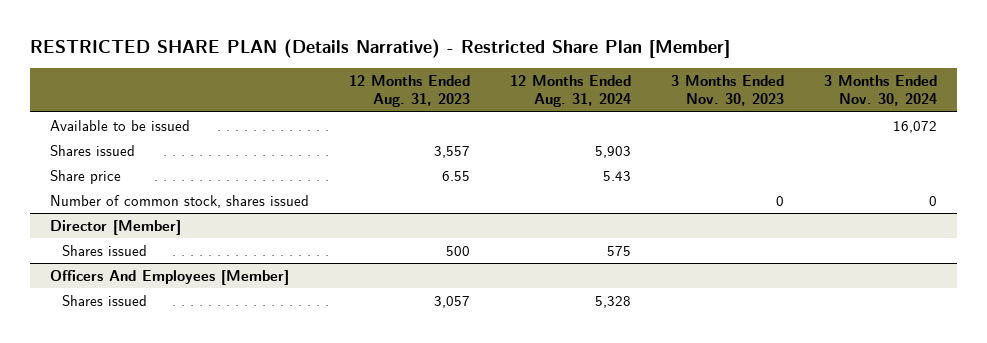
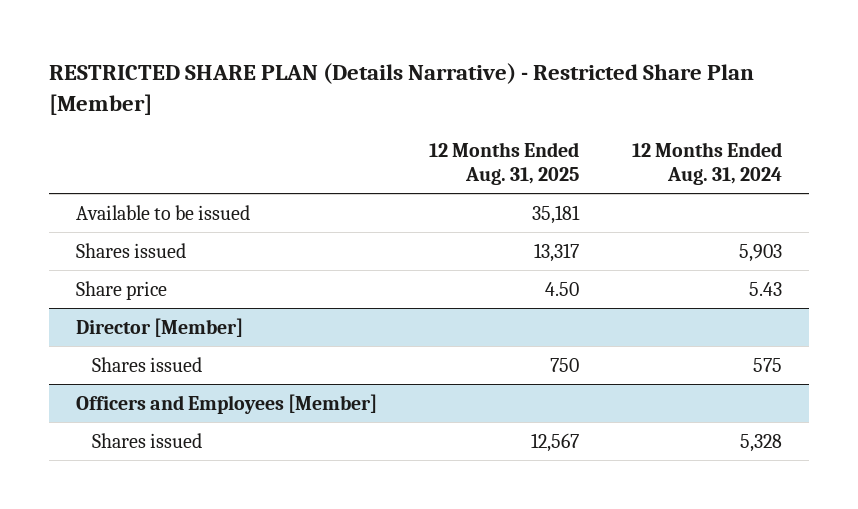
[348,75,470,108] 12 Months Ended Aug. 31, 2023 -> none
[670,75,784,107] 3 Months Ended Nov. 30, 2023 -> none
[823,75,937,107] 3 Months Ended Nov. 30, 2024 -> none
none -> [429,142,580,186] 12 Months Ended Aug. 31, 2025
[49,194,309,208] Number of common stock, shares issued -> none
[49,269,289,285] Officers And Employees [Member] -> [75,393,377,414] Officers and Employees [Member]

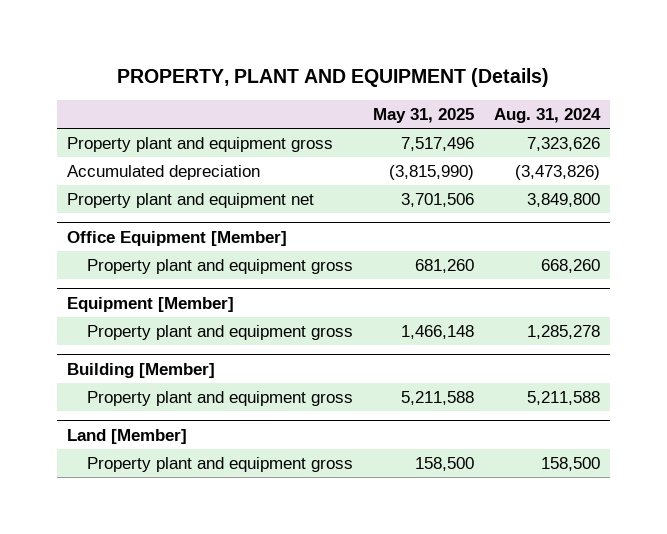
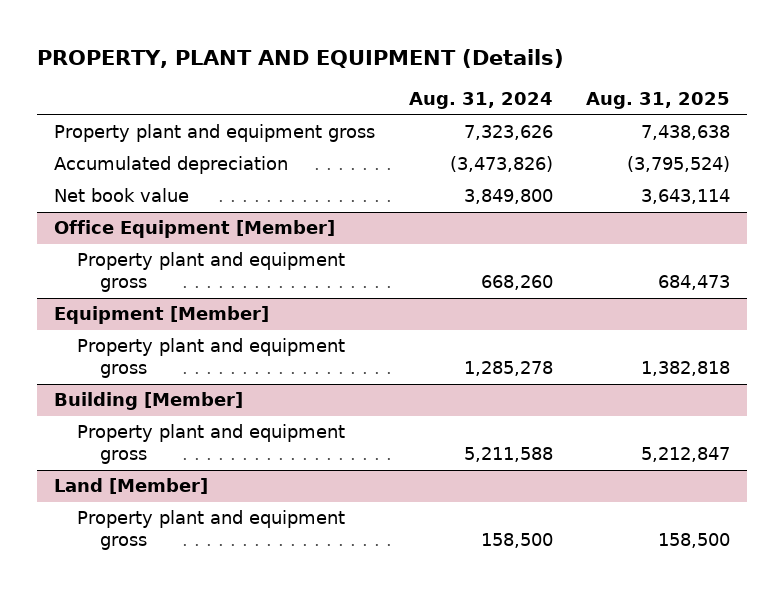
[373,108,475,124] May 31, 2025 -> none
none -> [586,92,731,110] Aug. 31, 2025
[66,192,314,208] Property plant and equipment net -> [53,188,189,203] Net book value

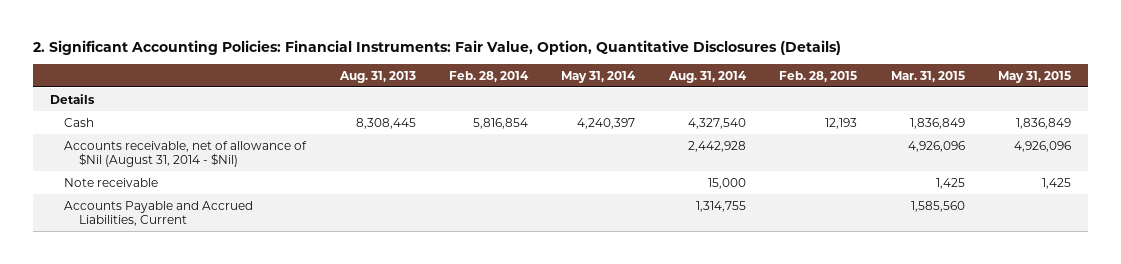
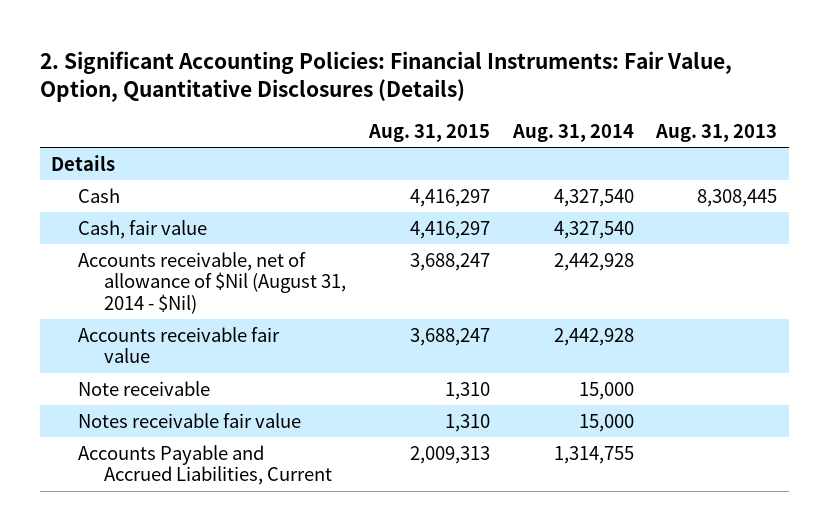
[449,70,530,82] Feb. 28, 2014 -> none
[561,70,637,83] May 31, 2014 -> none
[779,70,858,82] Feb. 28, 2015 -> none
[890,70,965,82] Mar. 31, 2015 -> none
[997,70,1071,83] May 31, 2015 -> none
none -> [368,123,491,142] Aug. 31, 2015
none -> [77,219,207,239] Cash, fair value
none -> [77,326,280,364] Accounts receivable fair value
none -> [77,412,301,428] Notes receivable fair value

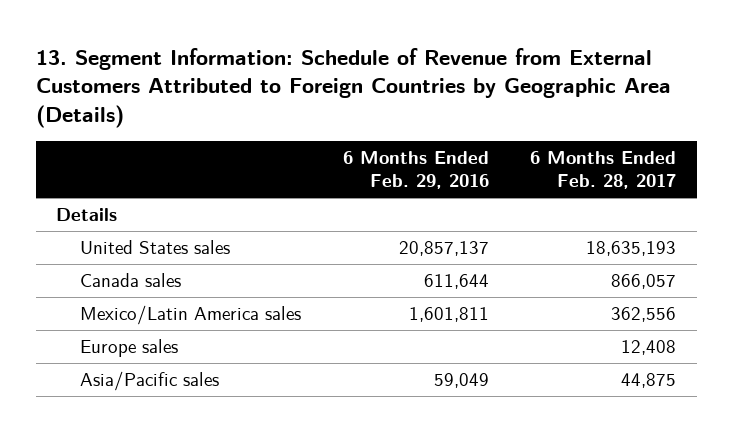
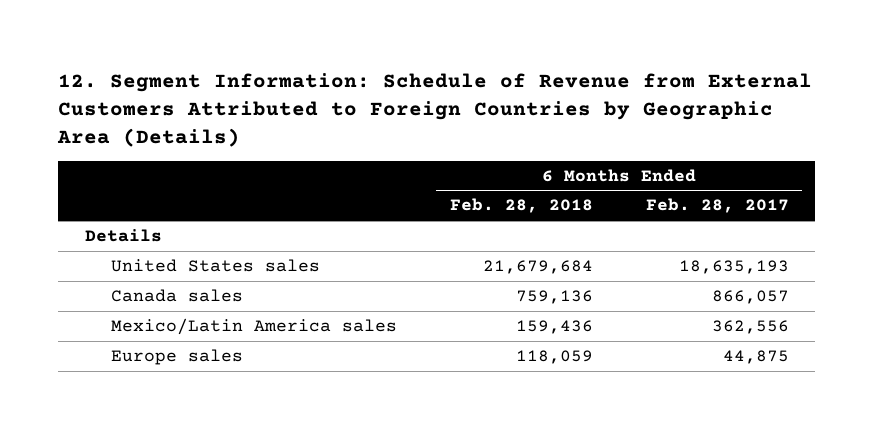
[35,47,671,129] 13. Segment Information: Schedule of Revenue from External Customers Attributed to Foreign Countries by Geographic Area (Details) -> [57,72,813,147] 12. Segment Information: Schedule of Revenue from External Customers Attributed to Foreign Countries by Geographic Area (Details)
[342,150,489,190] 6 Months Ended Feb. 29, 2016 -> none
none -> [449,198,593,214] Feb. 28, 2018
[80,370,220,391] Asia/Pacific sales -> none
[621,339,677,355] 12,408 -> [722,350,789,365] 44,875

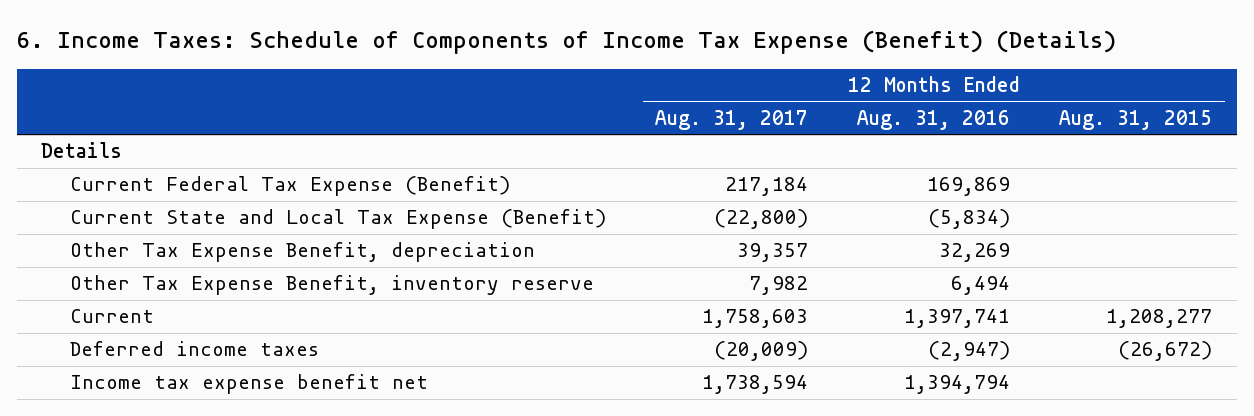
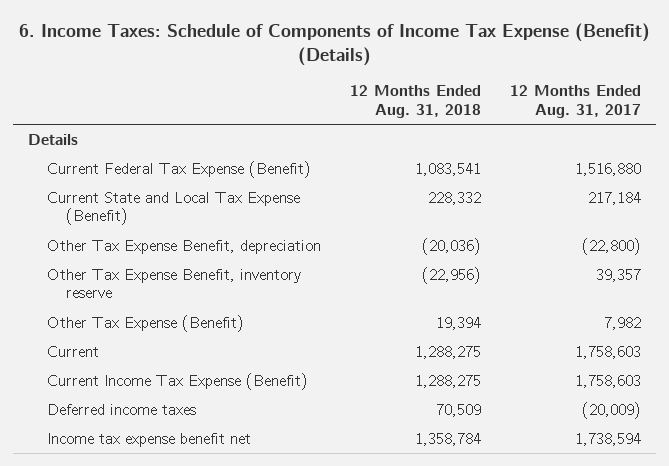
[857,109,1011,130] Aug. 31, 2016 -> none
[1059,109,1213,130] Aug. 31, 2015 -> none
none -> [350,85,482,118] 12 Months Ended Aug. 31, 2018
[724,177,808,197] 217,184 -> [575,162,642,176] 1,516,880
[713,209,808,230] (22,800) -> [588,191,642,205] 217,184
[736,243,808,263] 39,357 -> [582,237,642,255] (22,800)
[748,276,808,296] 7,982 -> [596,268,642,282] 39,357
none -> [47,314,245,332] Other Tax Expense (Benefit)
none -> [47,372,309,390] Current Income Tax Expense (Benefit)

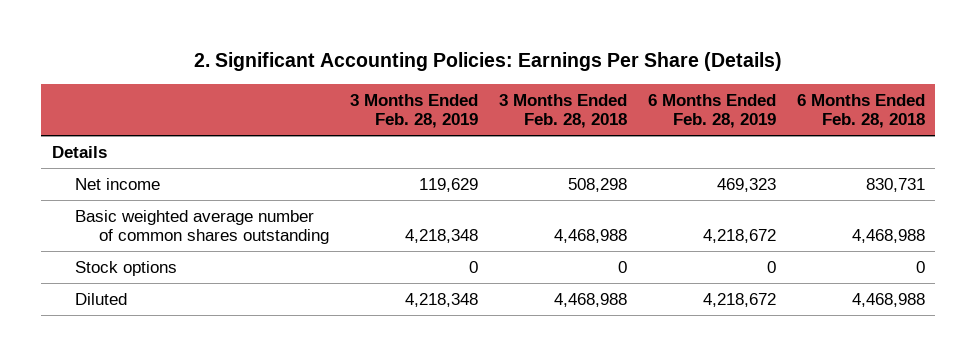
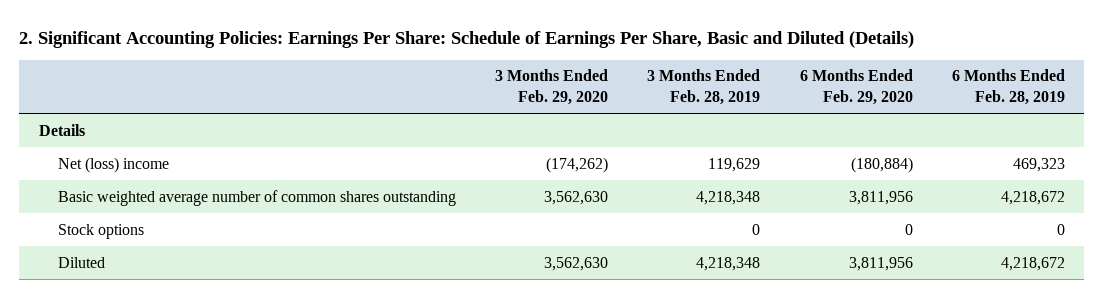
[194,52,783,72] 2. Significant Accounting Policies: Earnings Per Share (Details) -> [18,30,914,48] 2. Significant Accounting Policies: Earnings Per Share: Schedule of Earnings Per Share, Basic and Diluted (Details)
[498,93,627,129] 3 Months Ended Feb. 28, 2018 -> none
[796,93,925,129] 6 Months Ended Feb. 28, 2018 -> none
none -> [495,69,609,106] 3 Months Ended Feb. 29, 2020
none -> [799,69,913,106] 6 Months Ended Feb. 29, 2020
[75,177,161,190] Net income -> [58,156,170,173] Net (loss) income

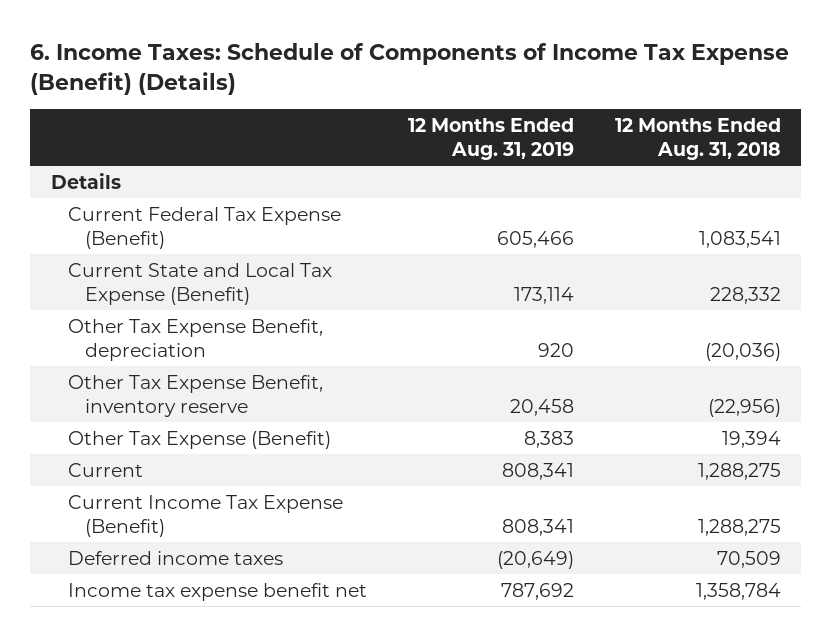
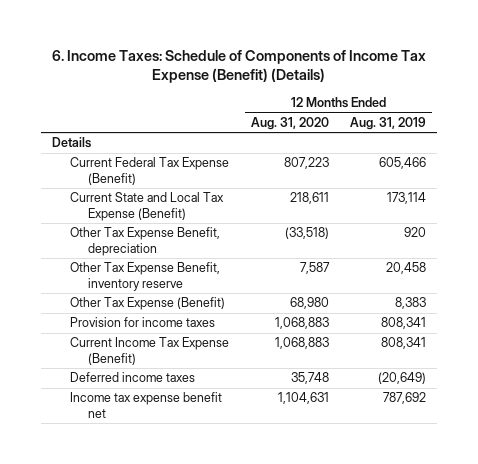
[614,117,781,160] 12 Months Ended Aug. 31, 2018 -> none
none -> [250,116,329,130] Aug. 31, 2020
[67,462,143,477] Current -> [69,317,215,328] Provision for income taxes

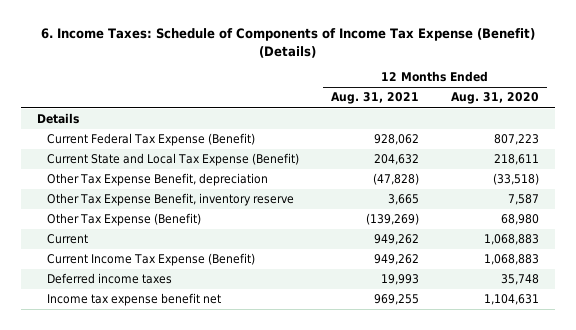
[350,116,427,130] Aug. 31, 2019 -> none
none -> [330,92,419,105] Aug. 31, 2021
[69,317,215,328] Provision for income taxes -> [46,234,88,245] Current

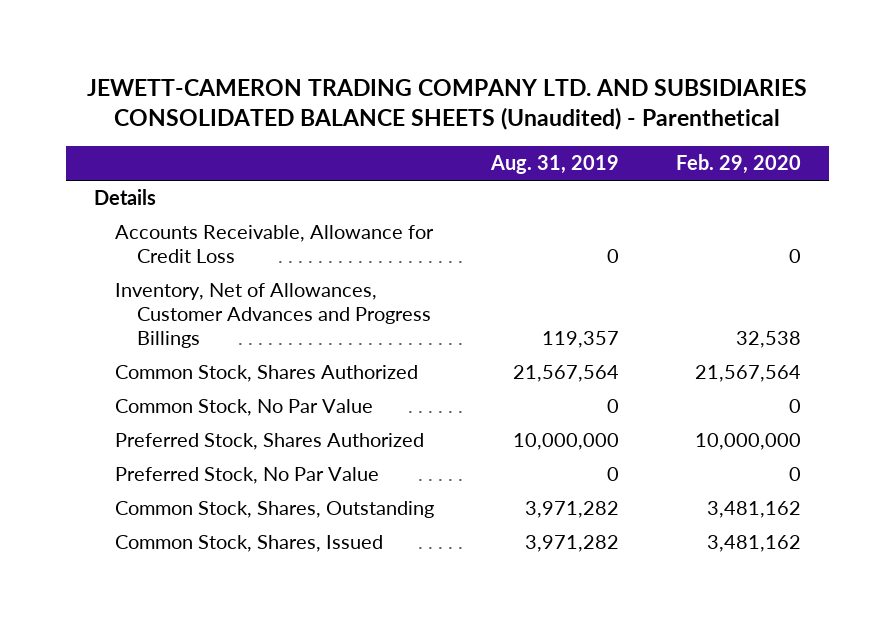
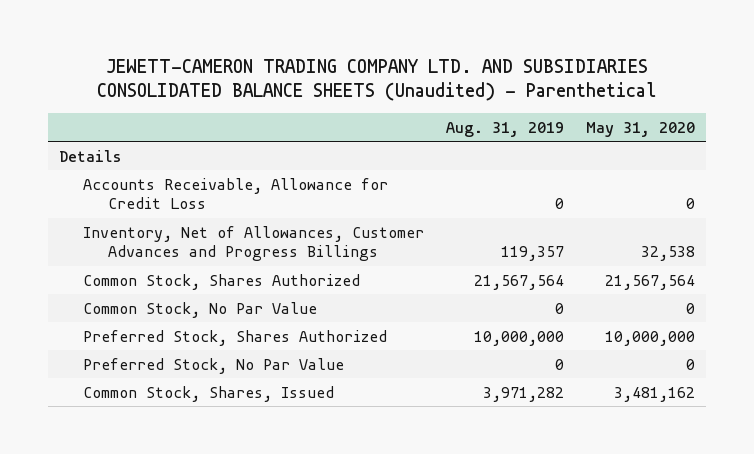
[675,154,801,175] Feb. 29, 2020 -> none
none -> [585,121,695,137] May 31, 2020
[115,501,435,519] Common Stock, Shares, Outstanding -> none

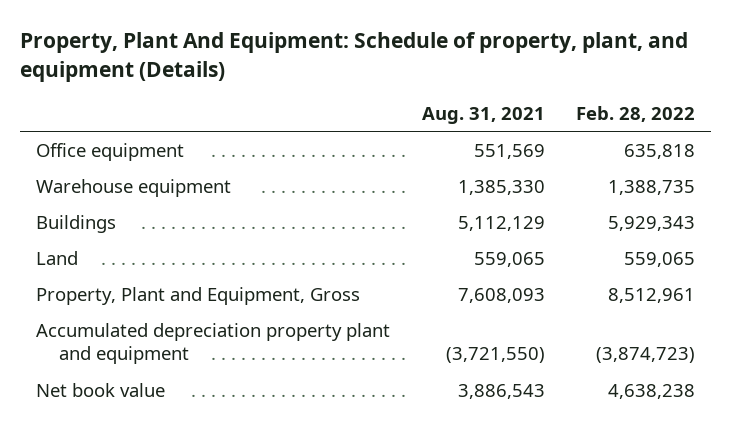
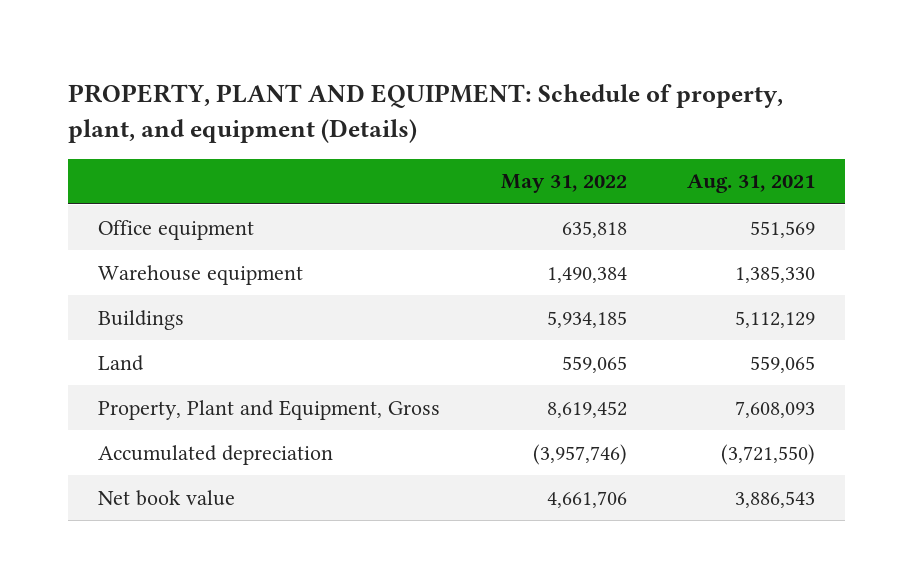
[19,32,688,82] Property, Plant And Equipment: Schedule of property, plant, and equipment (Details) -> [68,84,784,143] PROPERTY, PLANT AND EQUIPMENT: Schedule of property, plant, and equipment (Details)
[576,105,696,122] Feb. 28, 2022 -> none
none -> [500,174,627,194] May 31, 2022
[35,322,390,365] Accumulated depreciation property plant and equipment -> [98,444,334,465] Accumulated depreciation

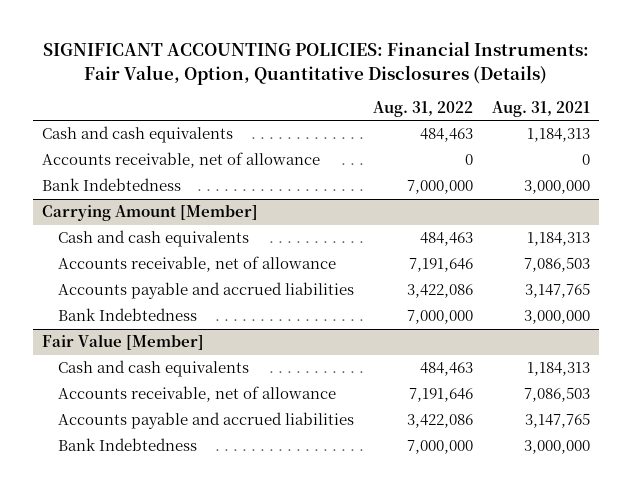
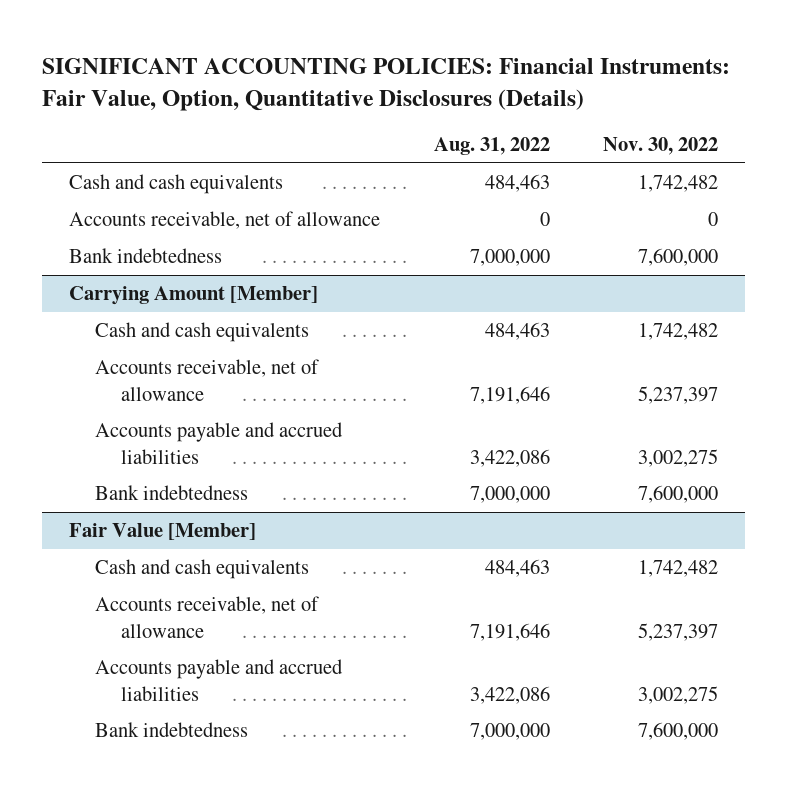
[492,100,591,117] Aug. 31, 2021 -> none
none -> [603,137,719,156] Nov. 30, 2022
[42,178,182,192] Bank Indebtedness -> [69,248,223,264] Bank indebtedness
[58,308,198,322] Bank Indebtedness -> [94,485,248,501] Bank indebtedness
[58,438,198,452] Bank Indebtedness -> [94,722,248,738] Bank indebtedness

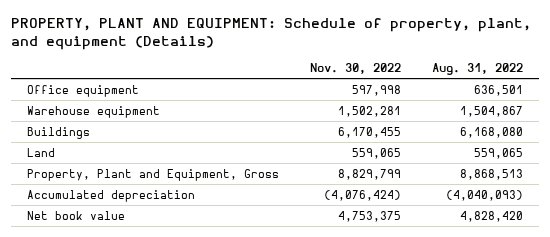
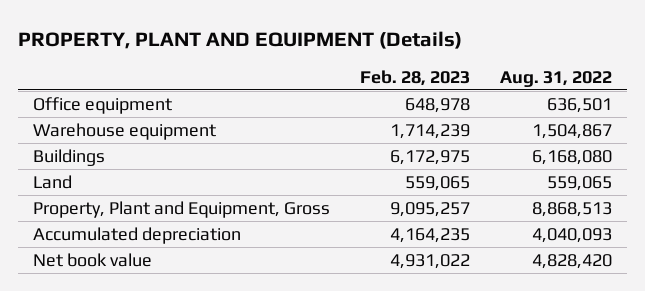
[11,18,532,50] PROPERTY, PLANT AND EQUIPMENT: Schedule of property, plant, and equipment (Details) -> [17,30,462,49] PROPERTY, PLANT AND EQUIPMENT (Details)
[309,62,401,74] Nov. 30, 2022 -> none
none -> [359,69,470,86] Feb. 28, 2023
[445,189,523,201] (4,040,093) -> [532,228,613,244] 4,040,093

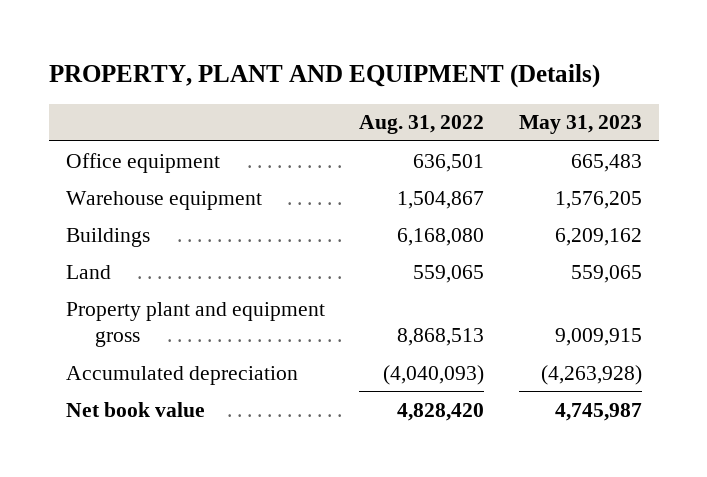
[359,69,470,86] Feb. 28, 2023 -> none
none -> [518,115,642,135] May 31, 2023
[32,201,330,219] Property, Plant and Equipment, Gross -> [65,301,325,348] Property plant and equipment gross
[532,228,613,244] 4,040,093 -> [383,364,485,385] (4,040,093)

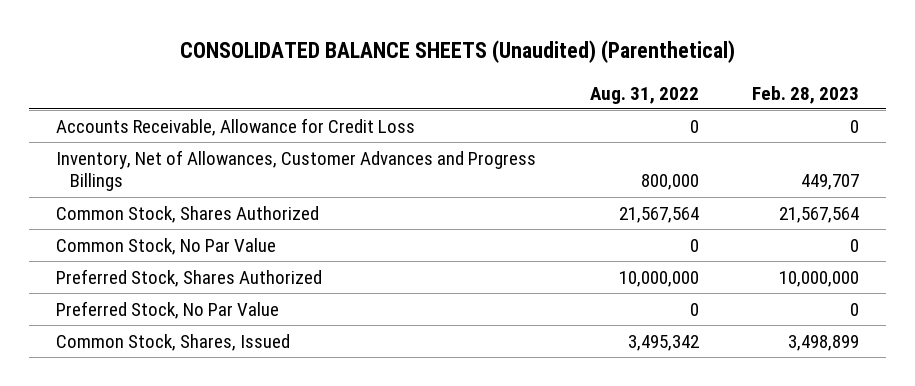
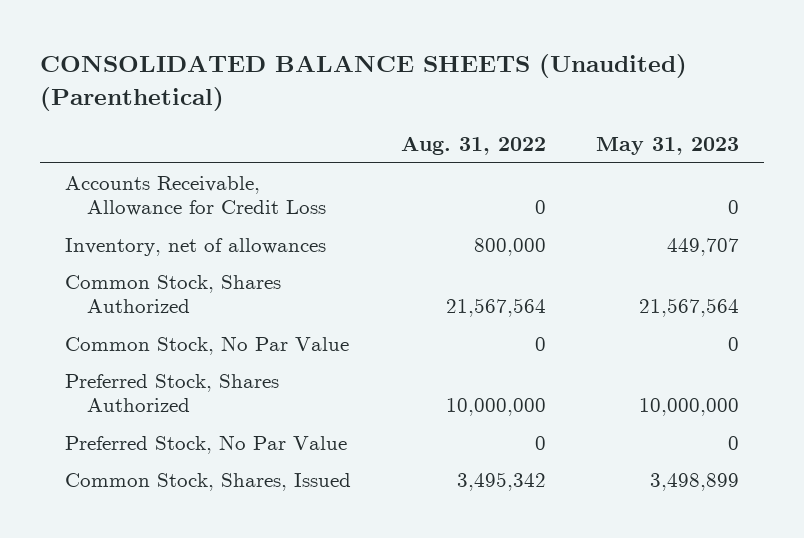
[752,85,860,104] Feb. 28, 2023 -> none
none -> [596,137,740,156] May 31, 2023
[55,149,536,192] Inventory, Net of Allowances, Customer Advances and Progress Billings -> [64,237,326,256] Inventory, net of allowances

